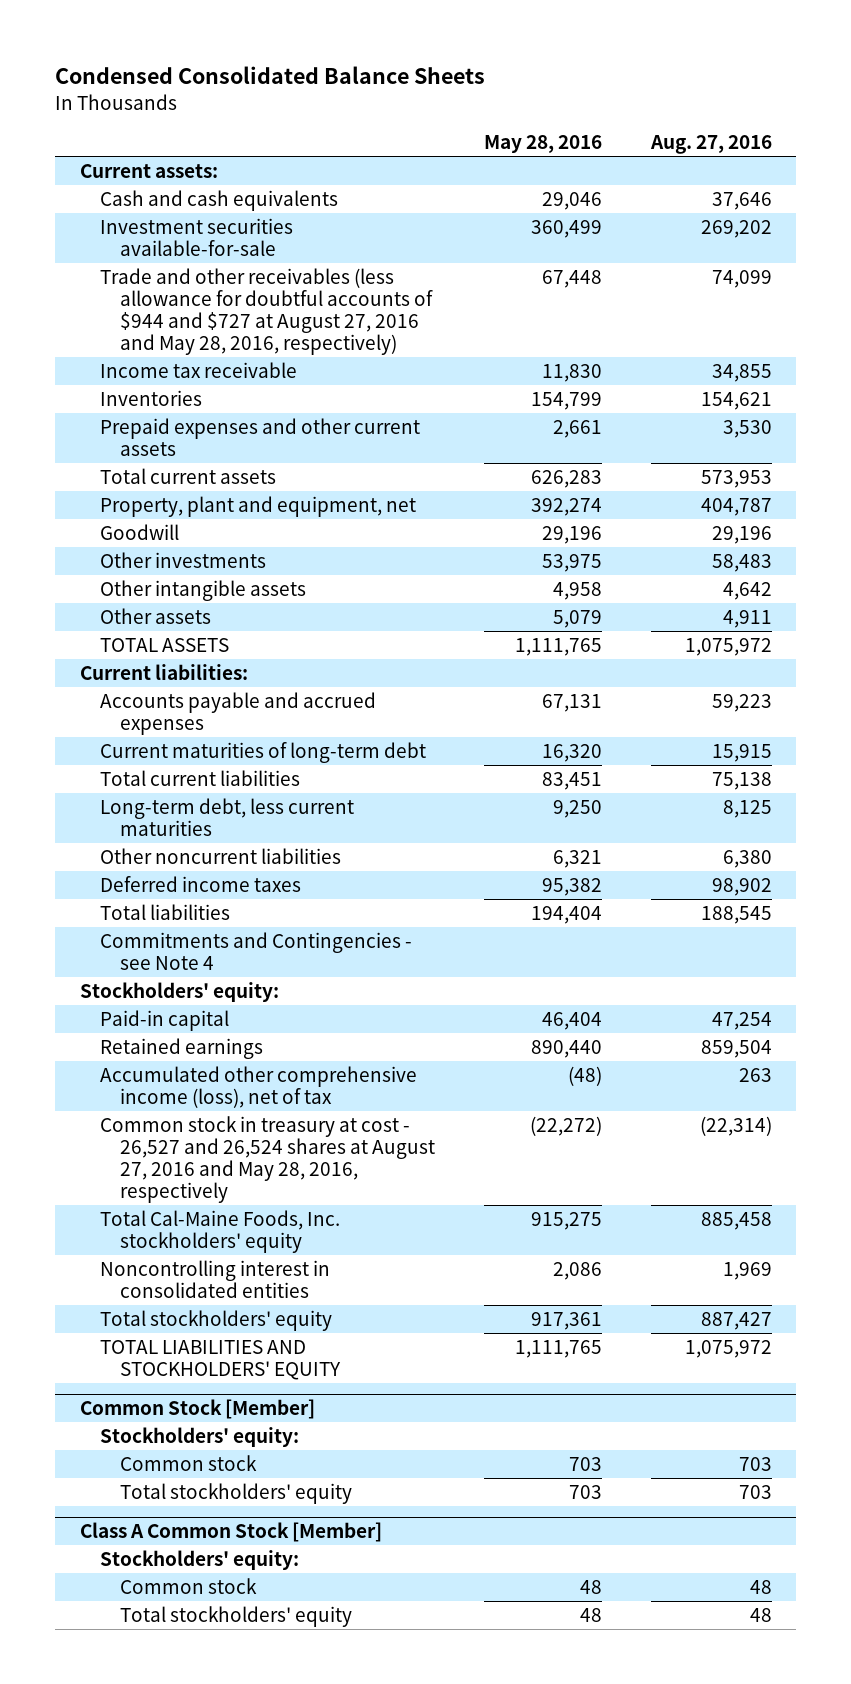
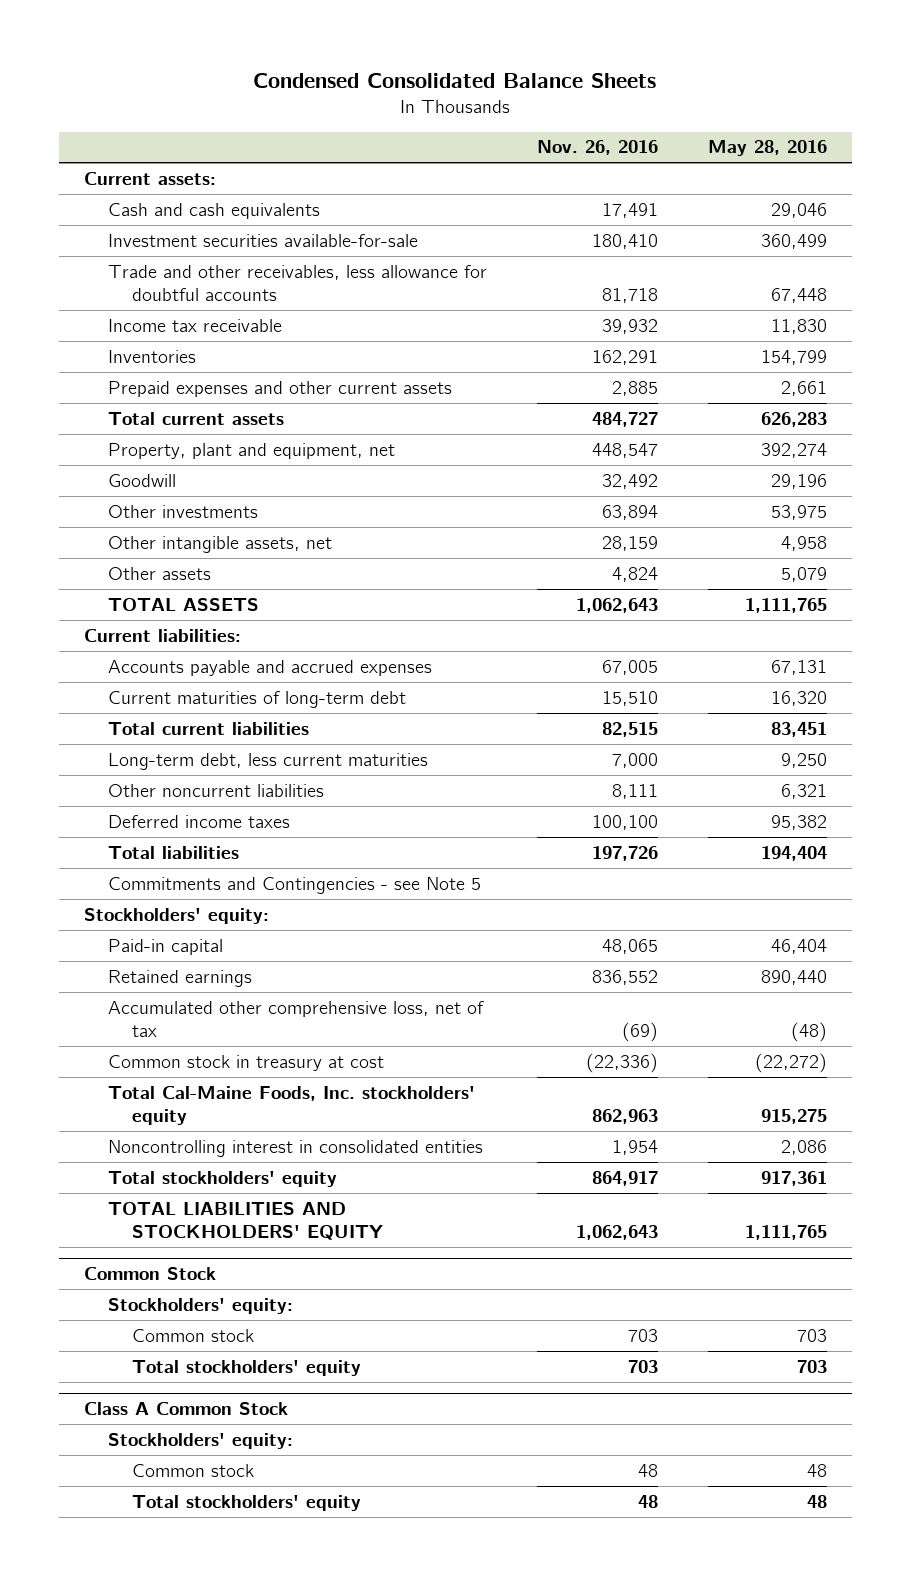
[649,135,772,155] Aug. 27, 2016 -> none
none -> [536,140,658,156] Nov. 26, 2016
[100,267,434,356] Trade and other receivables (less allowance for doubtful accounts of $944 and $727 at August 27, 2016 and May 28, 2016, respectively) -> [107,264,487,302] Trade and other receivables, less allowance for doubtful accounts
[100,579,307,601] Other intangible assets -> [107,535,332,553] Other intangible assets, net
[100,931,413,970] Commitments and Contingencies - see Note 4 -> [107,876,481,894] Commitments and Contingencies - see Note 5
[100,1065,418,1108] Accumulated other comprehensive income (loss), net of tax -> [107,1000,484,1038] Accumulated other comprehensive loss, net of tax
[100,1115,436,1204] Common stock in treasury at cost - 26,527 and 26,524 shares at August 27, 2016 and May 28, 2016, respectively -> [107,1054,384,1071] Common stock in treasury at cost
[79,1398,315,1419] Common Stock [Member] -> [83,1267,216,1281] Common Stock
[79,1521,382,1542] Class A Common Stock [Member] -> [83,1402,288,1416] Class A Common Stock

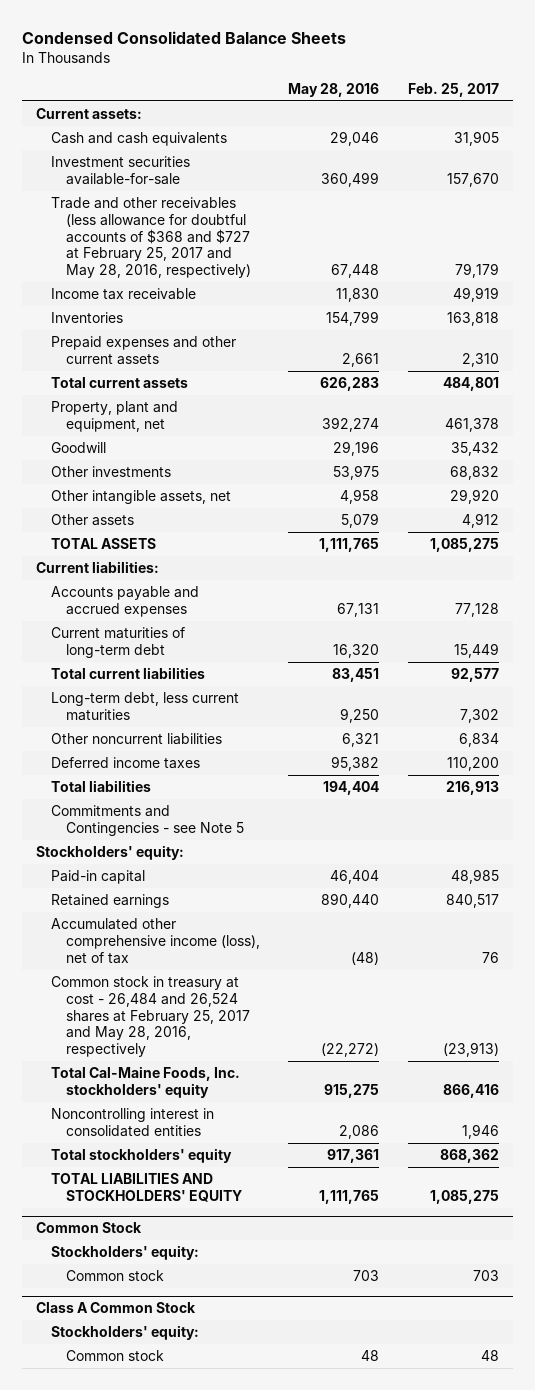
[536,140,658,156] Nov. 26, 2016 -> none
none -> [407,82,499,97] Feb. 25, 2017
[107,264,487,302] Trade and other receivables, less allowance for doubtful accounts -> [51,197,252,279] Trade and other receivables (less allowance for doubtful accounts of $368 and $727 at February 25, 2017 and May 28, 2016, respectively)
[107,1000,484,1038] Accumulated other comprehensive loss, net of tax -> [51,918,261,964] Accumulated other comprehensive income (loss), net of tax
[107,1054,384,1071] Common stock in treasury at cost -> [51,976,251,1058] Common stock in treasury at cost - 26,484 and 26,524 shares at February 25, 2017 and May 28, 2016, respectively
[131,1359,361,1376] Total stockholders' equity -> none
[131,1494,361,1511] Total stockholders' equity -> none

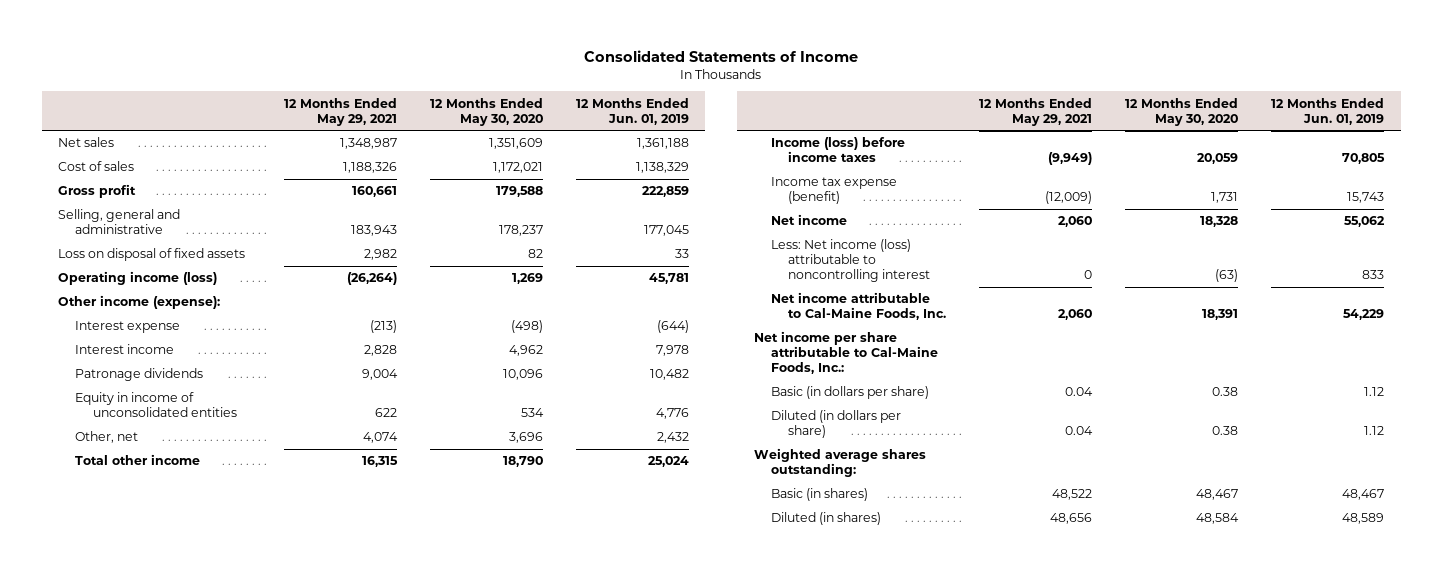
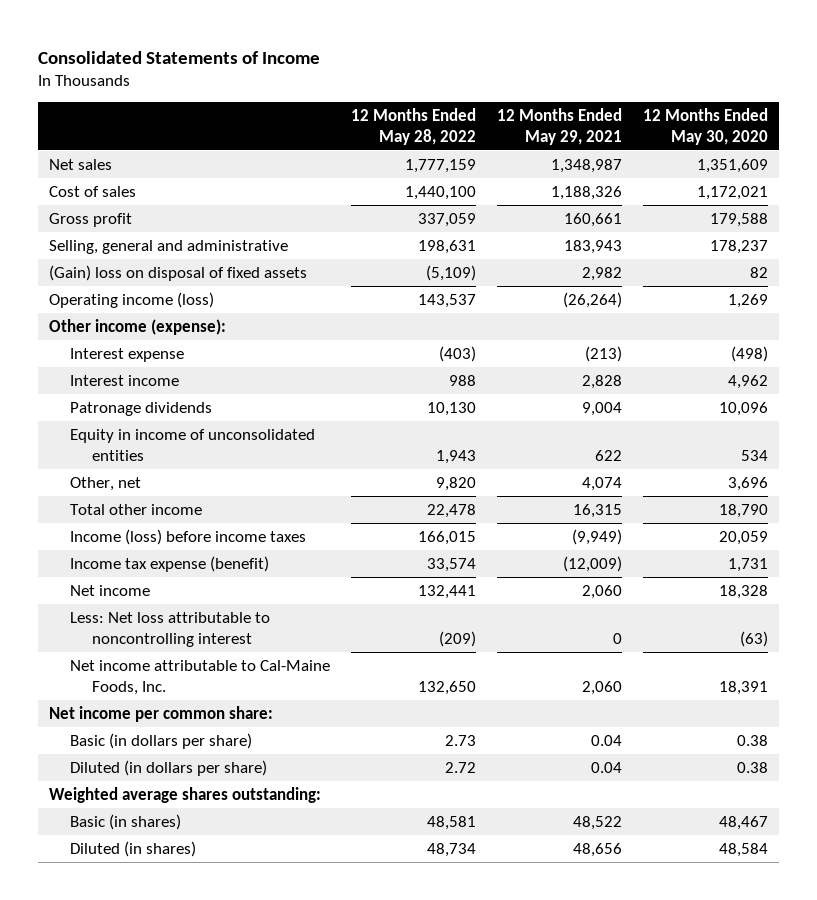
[575,97,689,125] 12 Months Ended Jun. 01, 2019 -> none
none -> [351,107,477,145] 12 Months Ended May 28, 2022
[58,248,246,262] Loss on disposal of fixed assets -> [48,264,307,281] (Gain) loss on disposal of fixed assets
[770,239,930,283] Less: Net income (loss) attributable to noncontrolling interest -> [70,611,271,647] Less: Net loss attributable to noncontrolling interest
[753,331,938,375] Net income per share attributable to Cal-Maine Foods, Inc.: -> [48,705,273,722] Net income per common share:

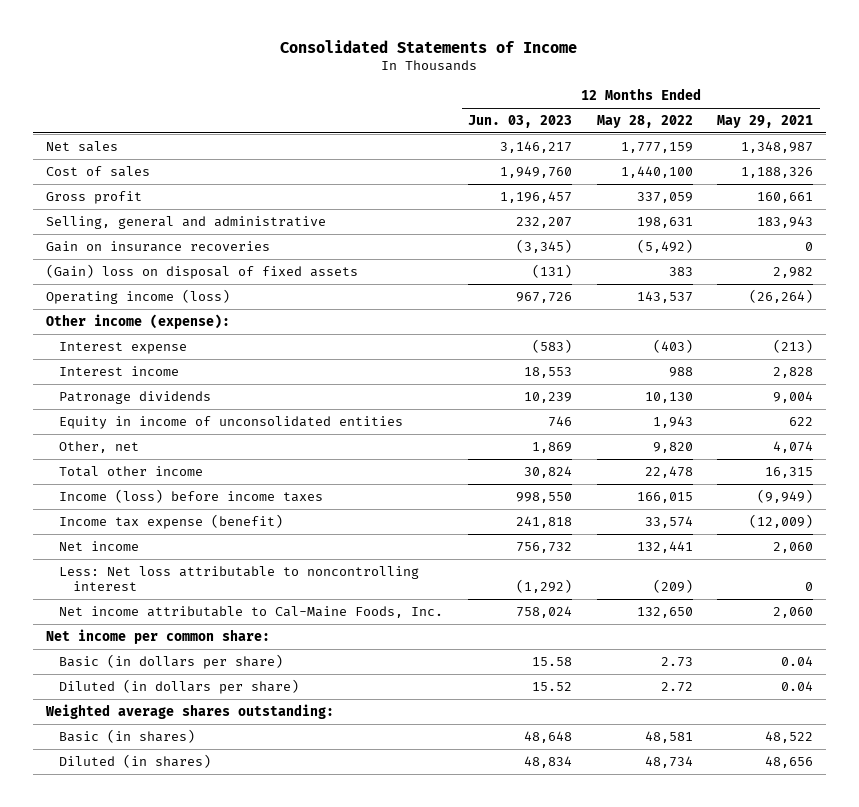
[643,107,769,145] 12 Months Ended May 30, 2020 -> none
none -> [467,115,572,129] Jun. 03, 2023
none -> [45,240,270,252] Gain on insurance recoveries
[426,264,477,281] (5,109) -> [668,266,693,276] 383

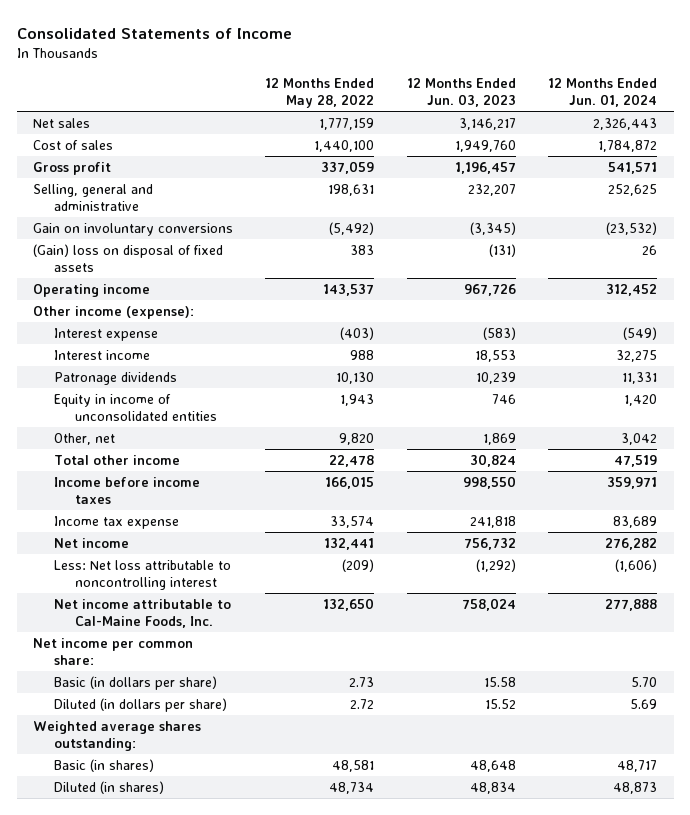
[717,115,814,129] May 29, 2021 -> none
none -> [548,77,658,107] 12 Months Ended Jun. 01, 2024
[45,240,270,252] Gain on insurance recoveries -> [33,222,234,236] Gain on involuntary conversions
[45,288,230,304] Operating income (loss) -> [33,283,151,297] Operating income
[59,488,324,503] Income (loss) before income taxes -> [53,476,200,504] Income before income taxes
[59,513,284,529] Income tax expense (benefit) -> [53,515,179,529] Income tax expense

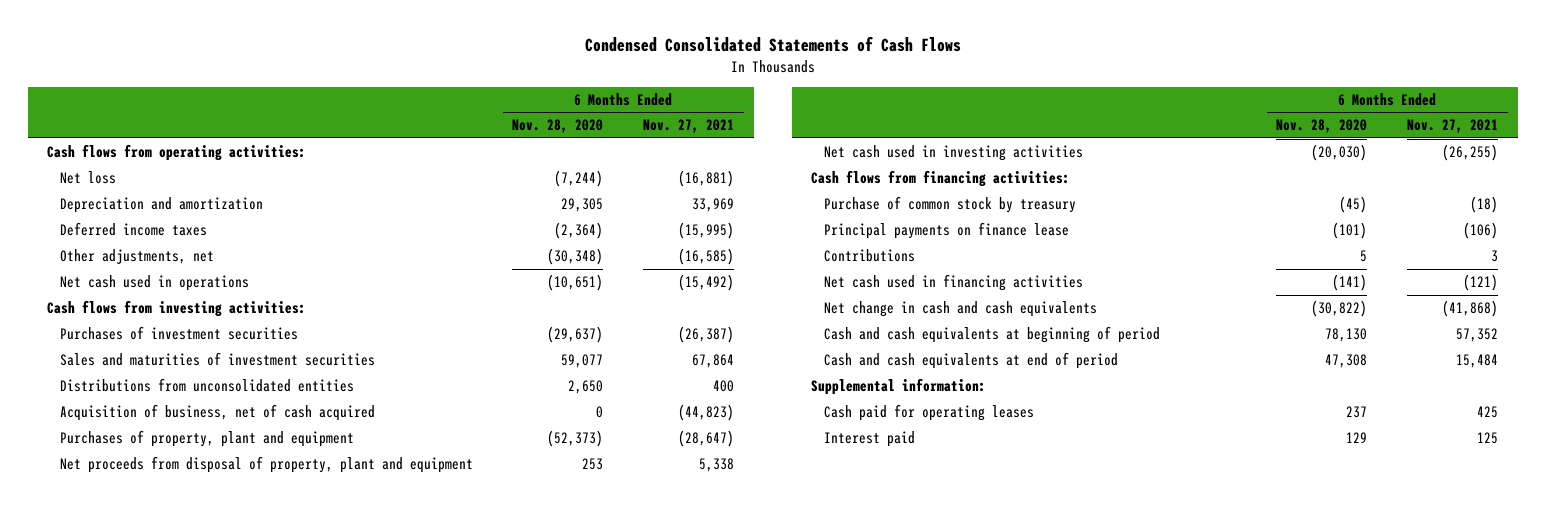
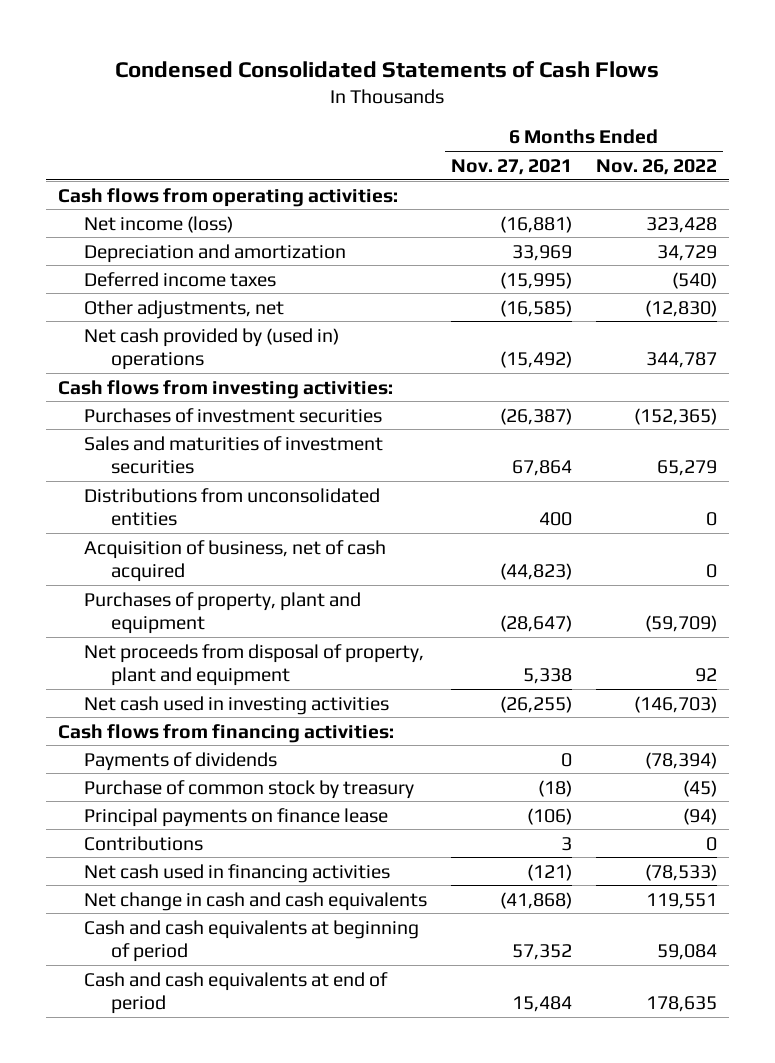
[512,119,604,134] Nov. 28, 2020 -> none
none -> [595,158,717,175] Nov. 26, 2022
[60,171,117,185] Net loss -> [84,215,234,233] Net income (loss)
[60,275,250,292] Net cash used in operations -> [84,327,340,371] Net cash provided by (used in) operations
none -> [84,751,278,771] Payments of dividends
[811,378,987,396] Supplemental information: -> none
[824,404,1035,422] Cash paid for operating leases -> none
[824,431,916,448] Interest paid -> none

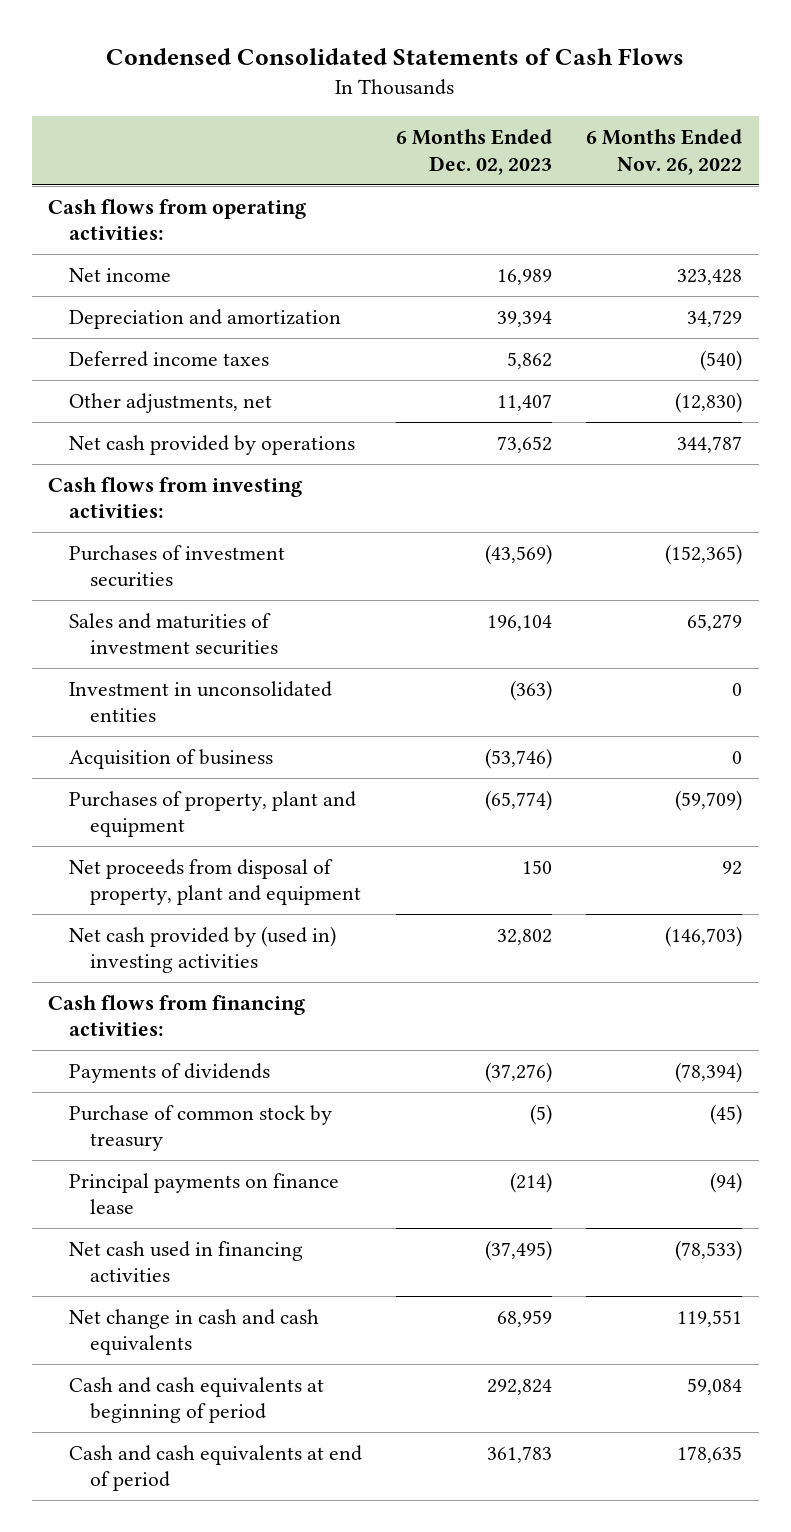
[451,158,573,175] Nov. 27, 2021 -> none
none -> [396,129,553,175] 6 Months Ended Dec. 02, 2023
[84,215,234,233] Net income (loss) -> [69,268,172,283] Net income
[84,327,340,371] Net cash provided by (used in) operations -> [69,435,356,456] Net cash provided by operations
[84,487,381,527] Distributions from unconsolidated entities -> none
none -> [69,681,333,723] Investment in unconsolidated entities
[84,539,387,583] Acquisition of business, net of cash acquired -> [69,749,274,770] Acquisition of business
[84,695,390,715] Net cash used in investing activities -> [69,926,337,974] Net cash provided by (used in) investing activities
[84,835,204,851] Contributions -> none

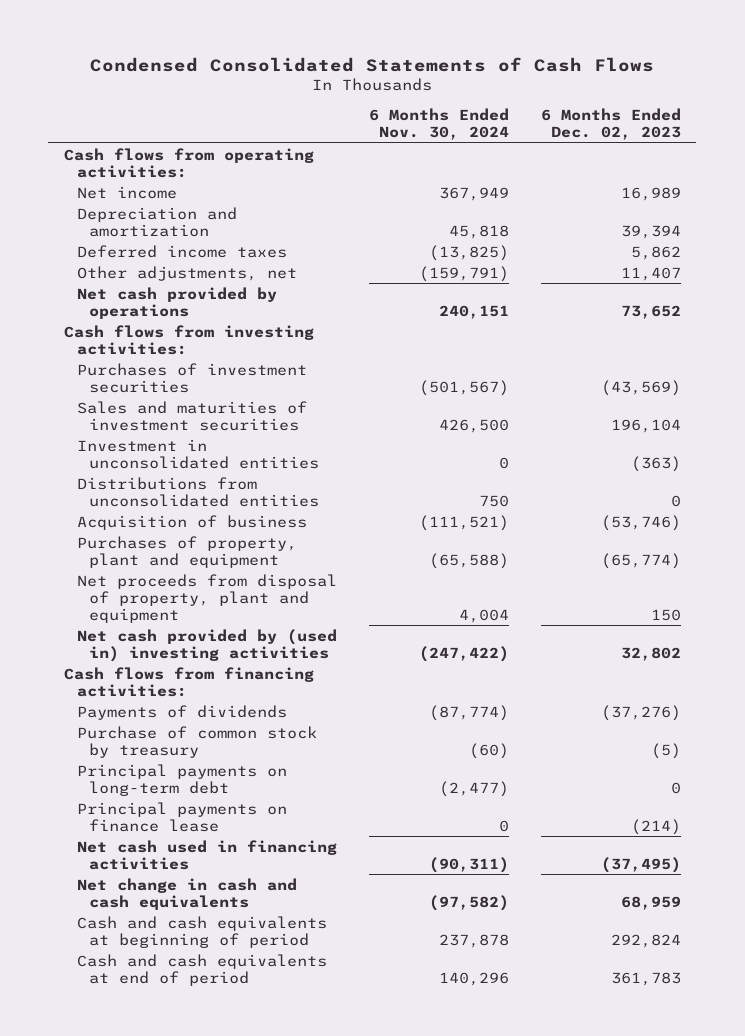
[586,129,743,175] 6 Months Ended Nov. 26, 2022 -> none
none -> [368,108,509,141] 6 Months Ended Nov. 30, 2024
none -> [76,476,320,507] Distributions from unconsolidated entities
none -> [76,763,287,796] Principal payments on long-term debt

